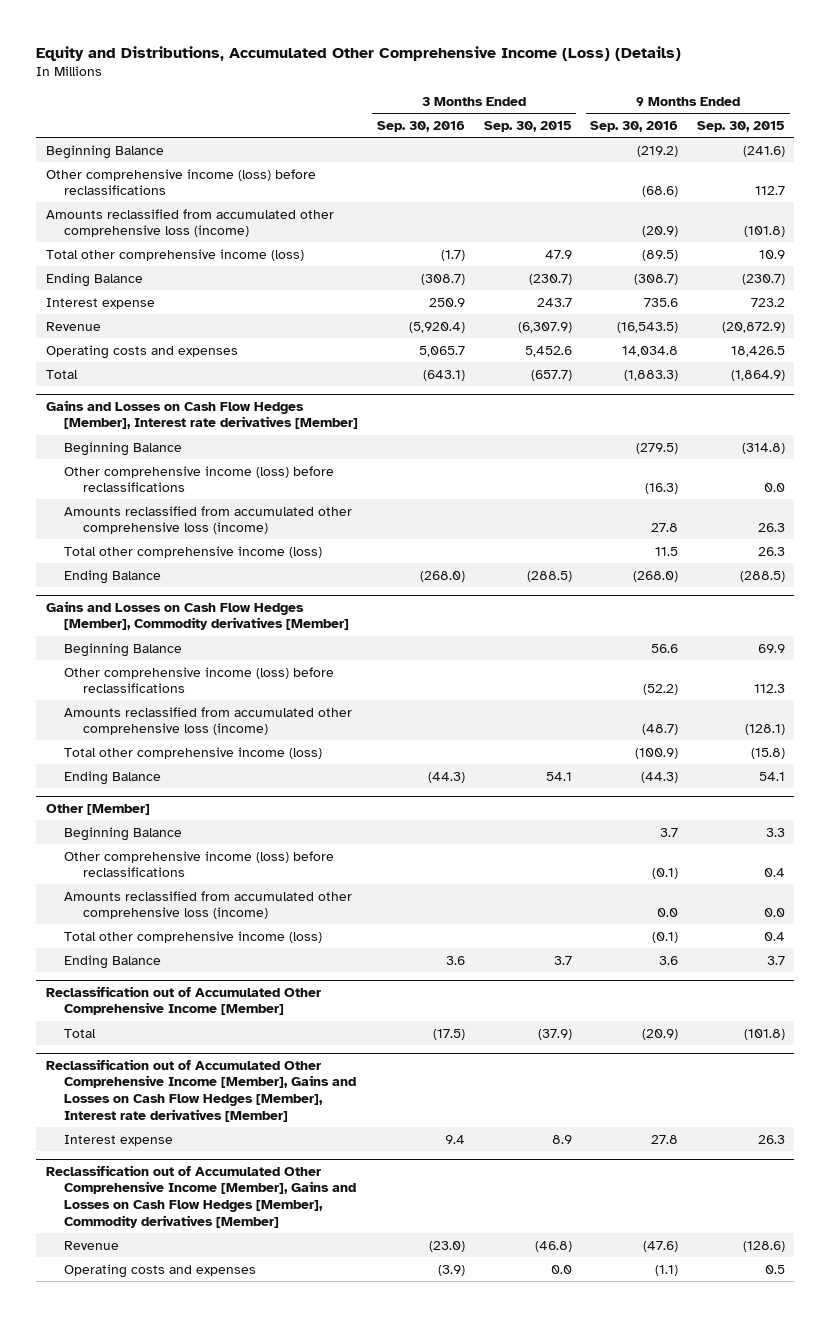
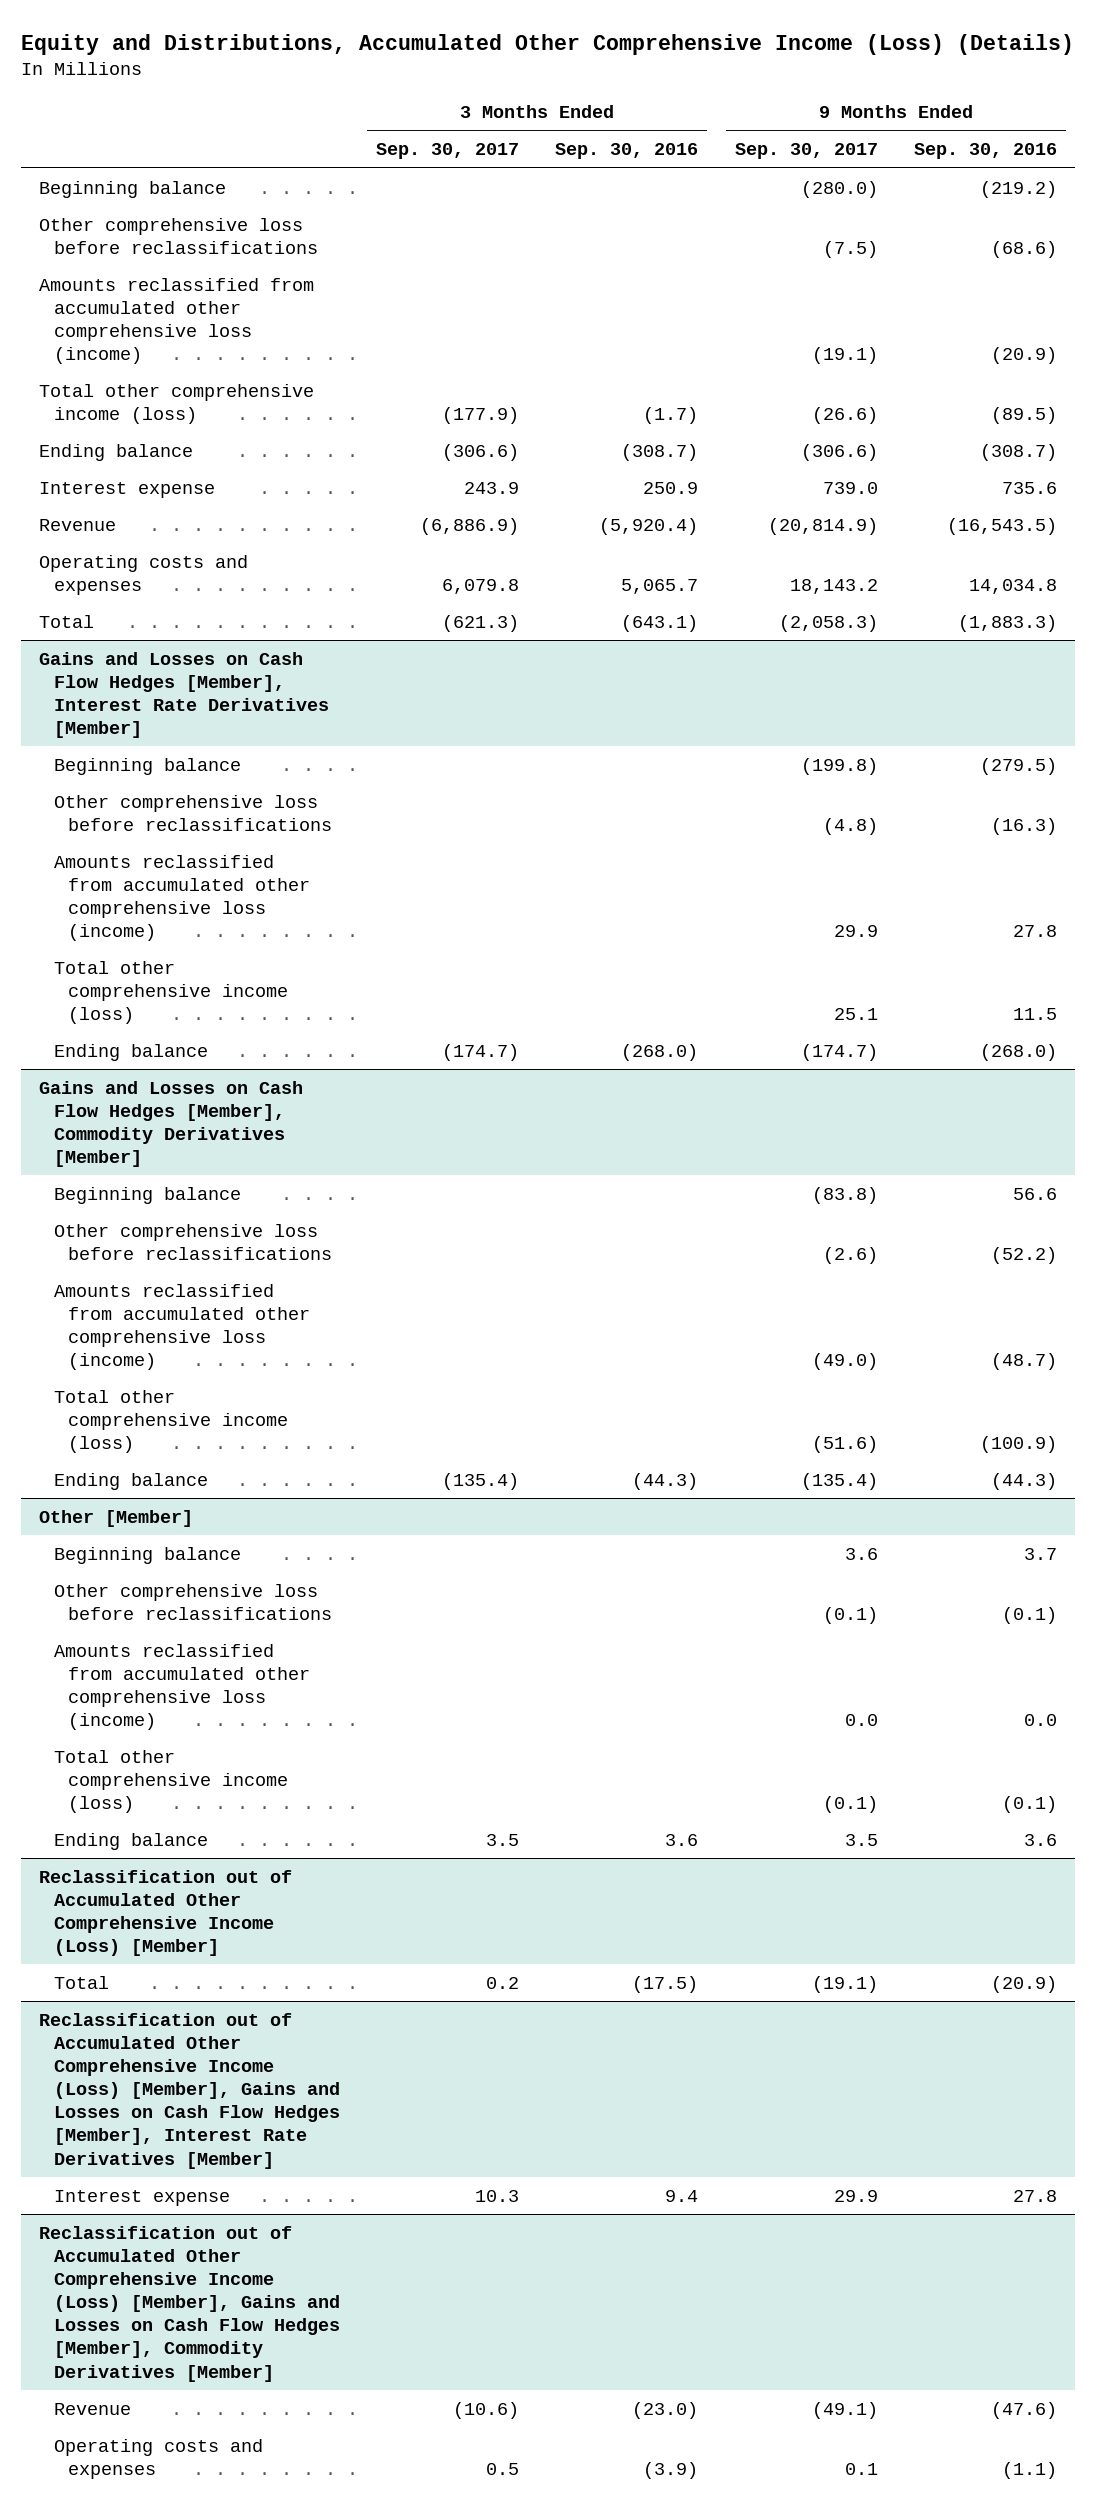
[483,120,572,132] Sep. 30, 2015 -> none
[696,120,785,132] Sep. 30, 2015 -> none
none -> [375,143,519,160] Sep. 30, 2017
none -> [734,143,878,160] Sep. 30, 2017
[45,144,164,159] Beginning Balance -> [39,180,227,198] Beginning balance
[45,168,316,196] Other comprehensive income (loss) before reclassifications -> [39,217,318,254] Other comprehensive loss before reclassifications
[45,272,143,287] Ending Balance -> [39,443,194,461] Ending balance
[45,399,359,430] Gains and Losses on Cash Flow Hedges [Member], Interest rate derivatives [Member] -> [39,651,329,739] Gains and Losses on Cash Flow Hedges [Member], Interest Rate Derivatives [Member]
[64,441,183,456] Beginning Balance -> [53,757,241,775] Beginning balance
[64,465,335,493] Other comprehensive income (loss) before reclassifications -> [53,794,332,831] Other comprehensive loss before reclassifications
[64,569,162,584] Ending Balance -> [53,1043,208,1061] Ending balance
[45,600,350,631] Gains and Losses on Cash Flow Hedges [Member], Commodity derivatives [Member] -> [39,1080,304,1168] Gains and Losses on Cash Flow Hedges [Member], Commodity Derivatives [Member]
[64,642,183,657] Beginning Balance -> [53,1186,241,1204] Beginning balance
[64,666,335,694] Other comprehensive income (loss) before reclassifications -> [53,1223,332,1260] Other comprehensive loss before reclassifications
[64,770,162,785] Ending Balance -> [53,1472,208,1490] Ending balance
[64,826,183,841] Beginning Balance -> [53,1546,241,1564] Beginning balance
[64,850,335,878] Other comprehensive income (loss) before reclassifications -> [53,1583,332,1620] Other comprehensive loss before reclassifications
[64,954,162,969] Ending Balance -> [53,1832,208,1850] Ending balance
[45,985,321,1016] Reclassification out of Accumulated Other Comprehensive Income [Member] -> [39,1869,293,1957] Reclassification out of Accumulated Other Comprehensive Income (Loss) [Member]
[45,1058,357,1122] Reclassification out of Accumulated Other Comprehensive Income [Member], Gains and Losses on Cash Flow Hedges [Member], Interest rate derivatives [Member] -> [39,2012,340,2169] Reclassification out of Accumulated Other Comprehensive Income (Loss) [Member], Gains and Losses on Cash Flow Hedges [Member], Interest Rate Derivatives [Member]
[45,1164,357,1228] Reclassification out of Accumulated Other Comprehensive Income [Member], Gains and Losses on Cash Flow Hedges [Member], Commodity derivatives [Member] -> [39,2225,340,2382] Reclassification out of Accumulated Other Comprehensive Income (Loss) [Member], Gains and Losses on Cash Flow Hedges [Member], Commodity Derivatives [Member]

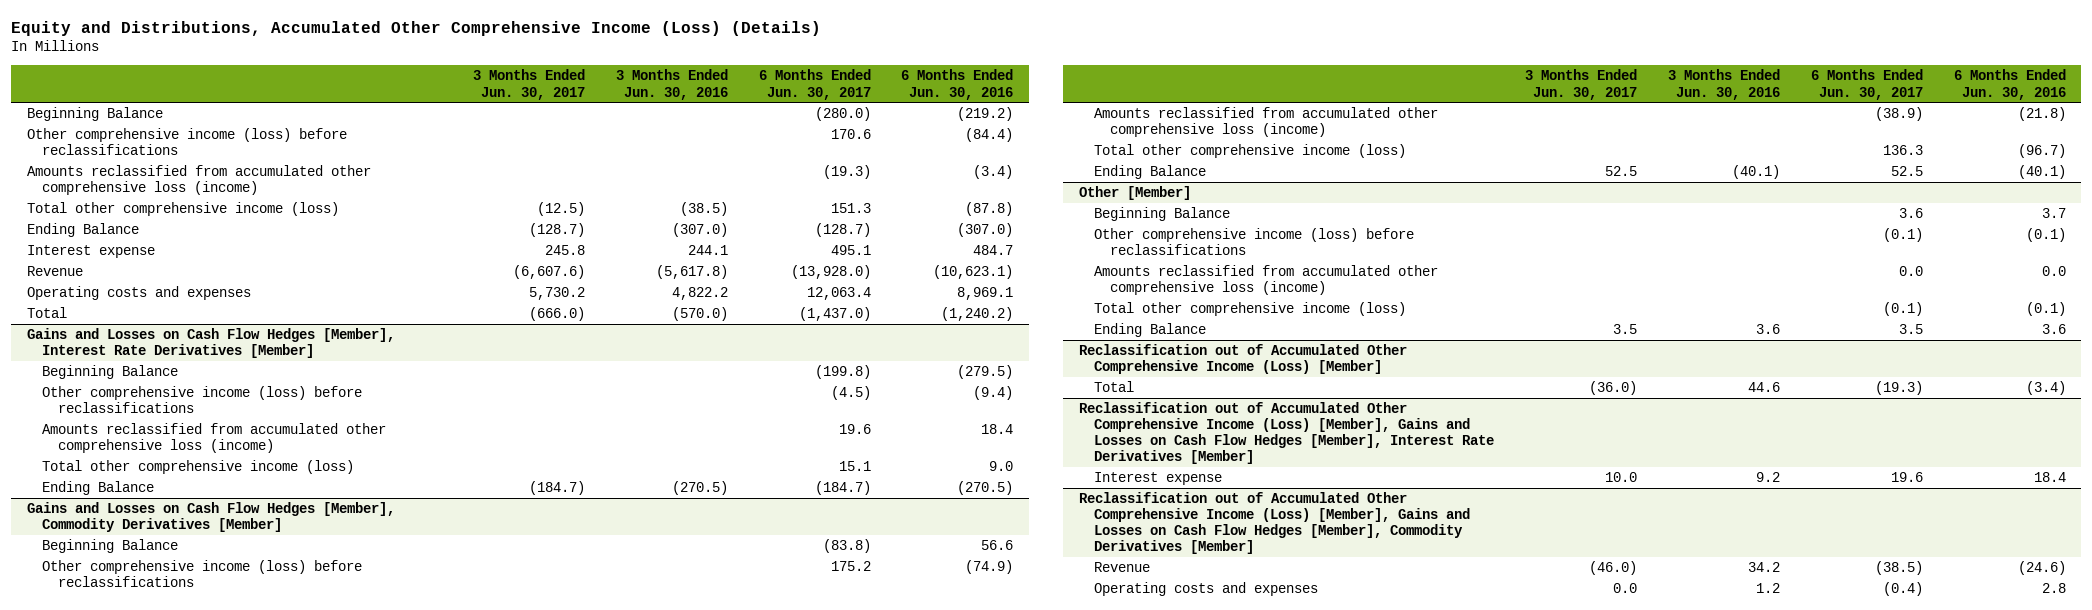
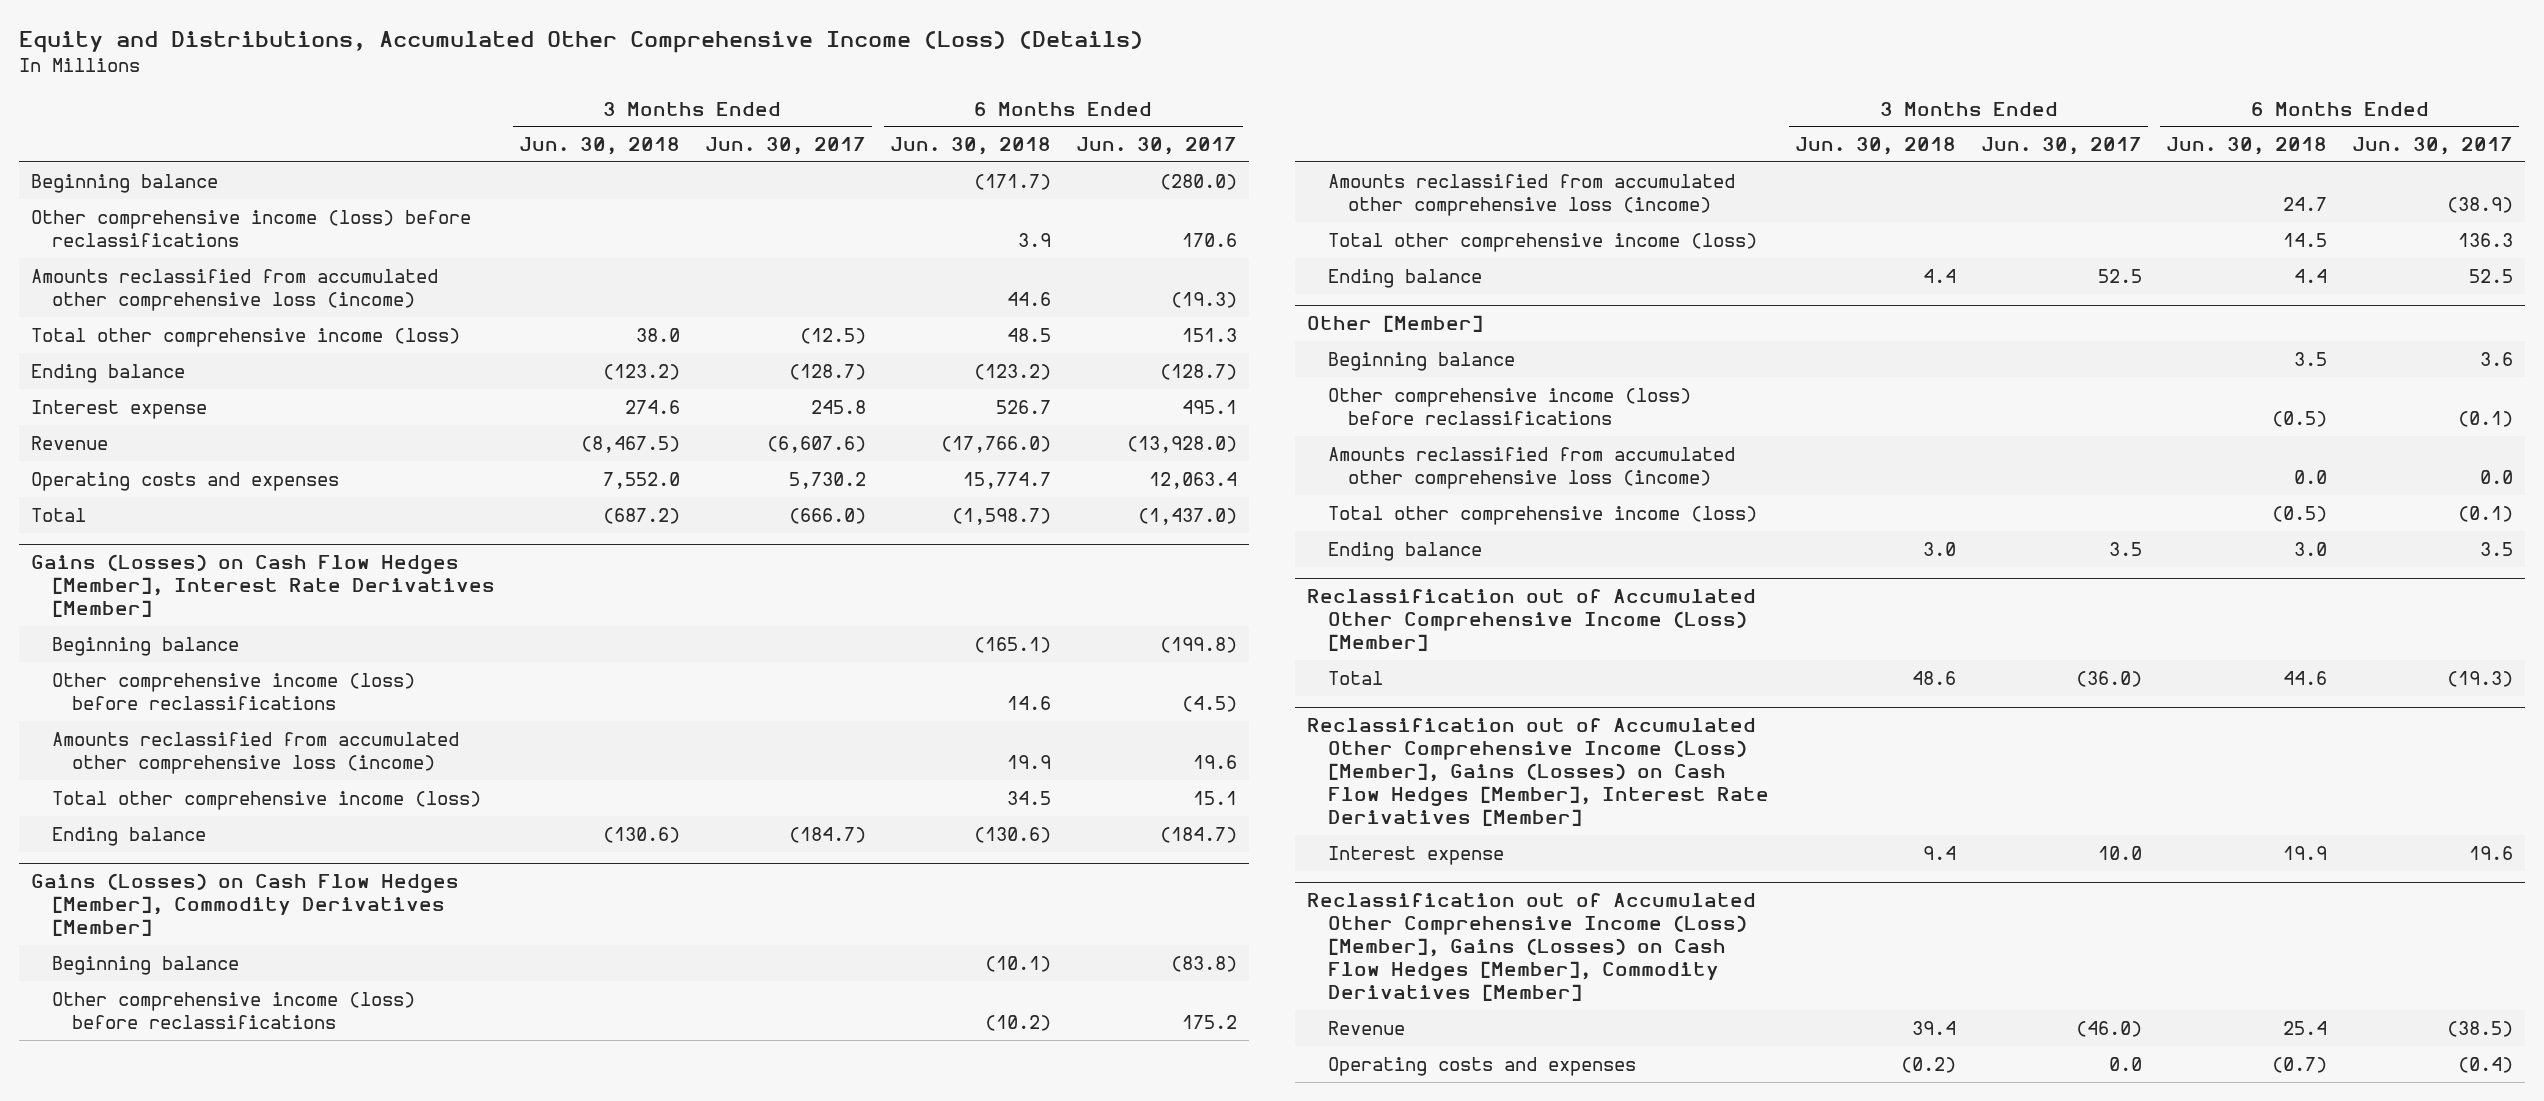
[615,69,728,100] 3 Months Ended Jun. 30, 2016 -> none
[901,69,1014,100] 6 Months Ended Jun. 30, 2016 -> none
none -> [519,137,681,156] Jun. 30, 2018
none -> [890,137,1052,156] Jun. 30, 2018
[26,107,163,122] Beginning Balance -> [31,173,219,193] Beginning balance
[26,223,139,238] Ending Balance -> [31,363,186,383] Ending balance
[26,328,395,359] Gains and Losses on Cash Flow Hedges [Member], Interest Rate Derivatives [Member] -> [31,554,495,618] Gains (Losses) on Cash Flow Hedges [Member], Interest Rate Derivatives [Member]
[42,365,179,380] Beginning Balance -> [51,636,239,656] Beginning balance
[42,481,155,496] Ending Balance -> [51,826,206,846] Ending balance
[26,502,395,533] Gains and Losses on Cash Flow Hedges [Member], Commodity Derivatives [Member] -> [31,873,460,937] Gains (Losses) on Cash Flow Hedges [Member], Commodity Derivatives [Member]
[42,539,179,554] Beginning Balance -> [51,955,239,975] Beginning balance
[1094,165,1207,180] Ending Balance -> [1327,268,1482,288] Ending balance
[1094,207,1231,222] Beginning Balance -> [1327,351,1515,371] Beginning balance
[1094,323,1207,338] Ending Balance -> [1327,541,1482,561] Ending balance
[1078,402,1495,465] Reclassification out of Accumulated Other Comprehensive Income (Loss) [Member], Gains and Losses on Cash Flow Hedges [Member], Interest Rate Derivatives [Member] -> [1307,718,1769,827] Reclassification out of Accumulated Other Comprehensive Income (Loss) [Member], Gains (Losses) on Cash Flow Hedges [Member], Interest Rate Derivatives [Member]
[1078,492,1471,555] Reclassification out of Accumulated Other Comprehensive Income (Loss) [Member], Gains and Losses on Cash Flow Hedges [Member], Commodity Derivatives [Member] -> [1307,893,1757,1002] Reclassification out of Accumulated Other Comprehensive Income (Loss) [Member], Gains (Losses) on Cash Flow Hedges [Member], Commodity Derivatives [Member]

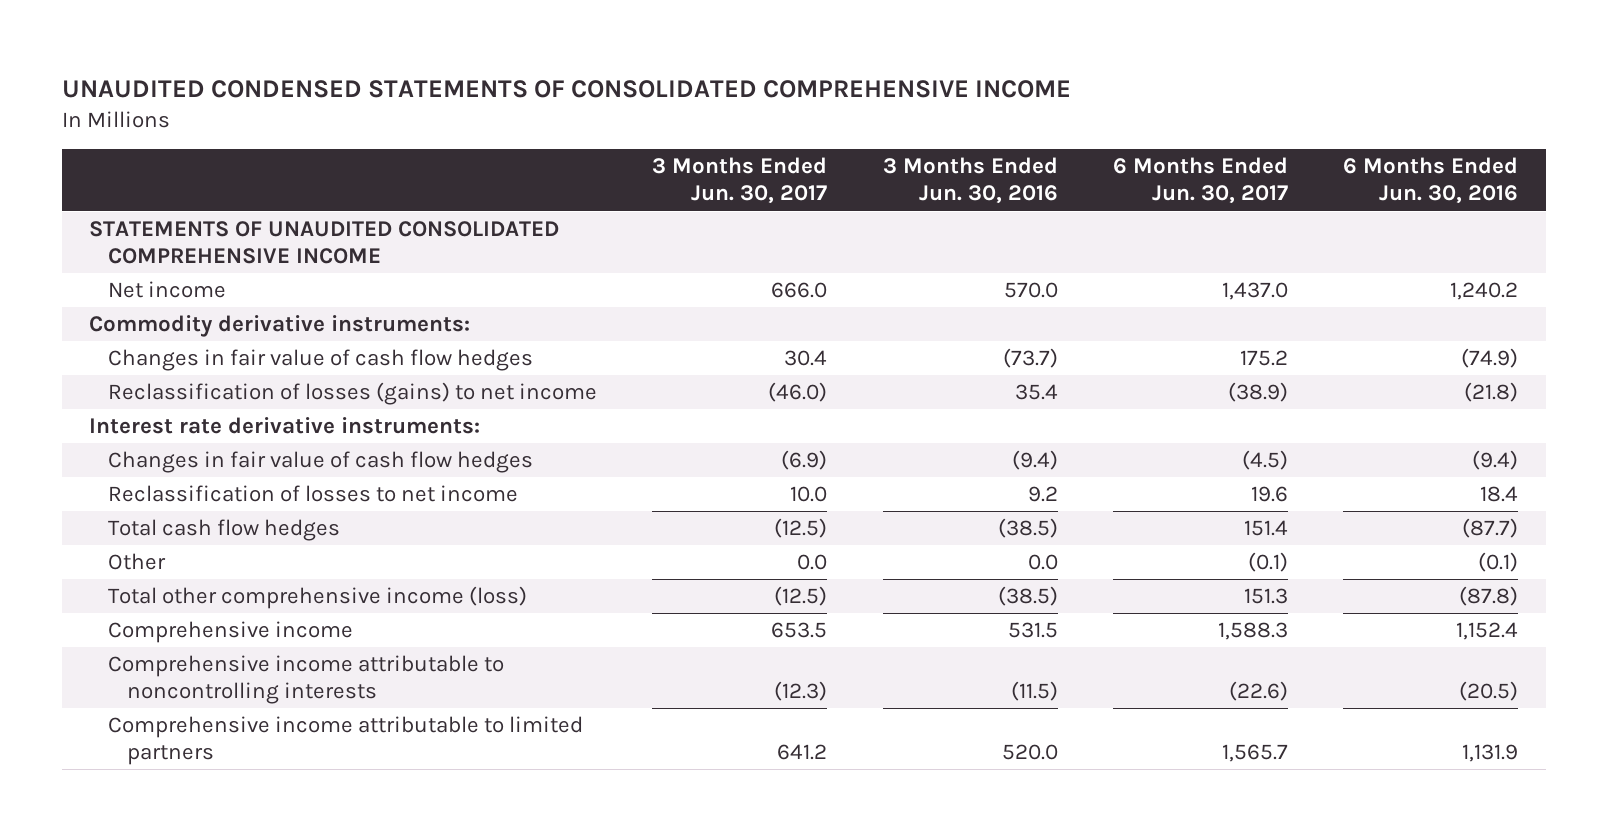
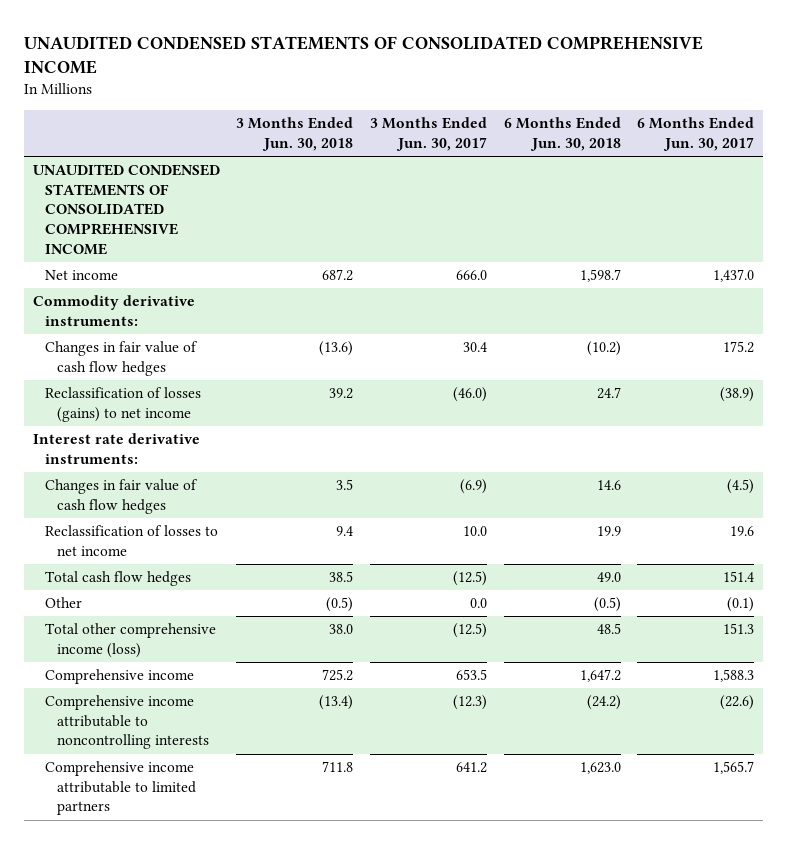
[882,157,1058,205] 3 Months Ended Jun. 30, 2016 -> none
[1343,157,1519,205] 6 Months Ended Jun. 30, 2016 -> none
none -> [236,117,354,151] 3 Months Ended Jun. 30, 2018
none -> [503,117,621,151] 6 Months Ended Jun. 30, 2018
[89,221,560,265] STATEMENTS OF UNAUDITED CONSOLIDATED COMPREHENSIVE INCOME -> [32,164,220,255] UNAUDITED CONDENSED STATEMENTS OF CONSOLIDATED COMPREHENSIVE INCOME

